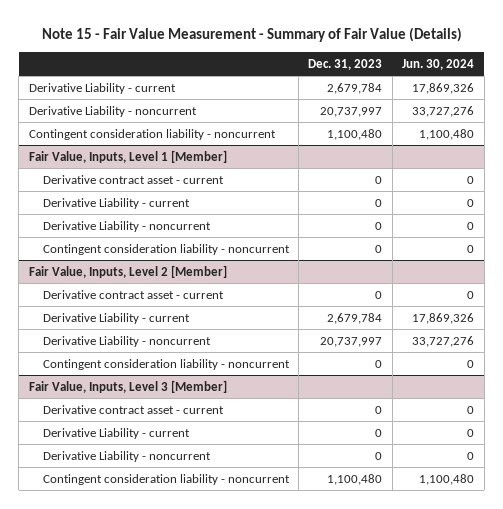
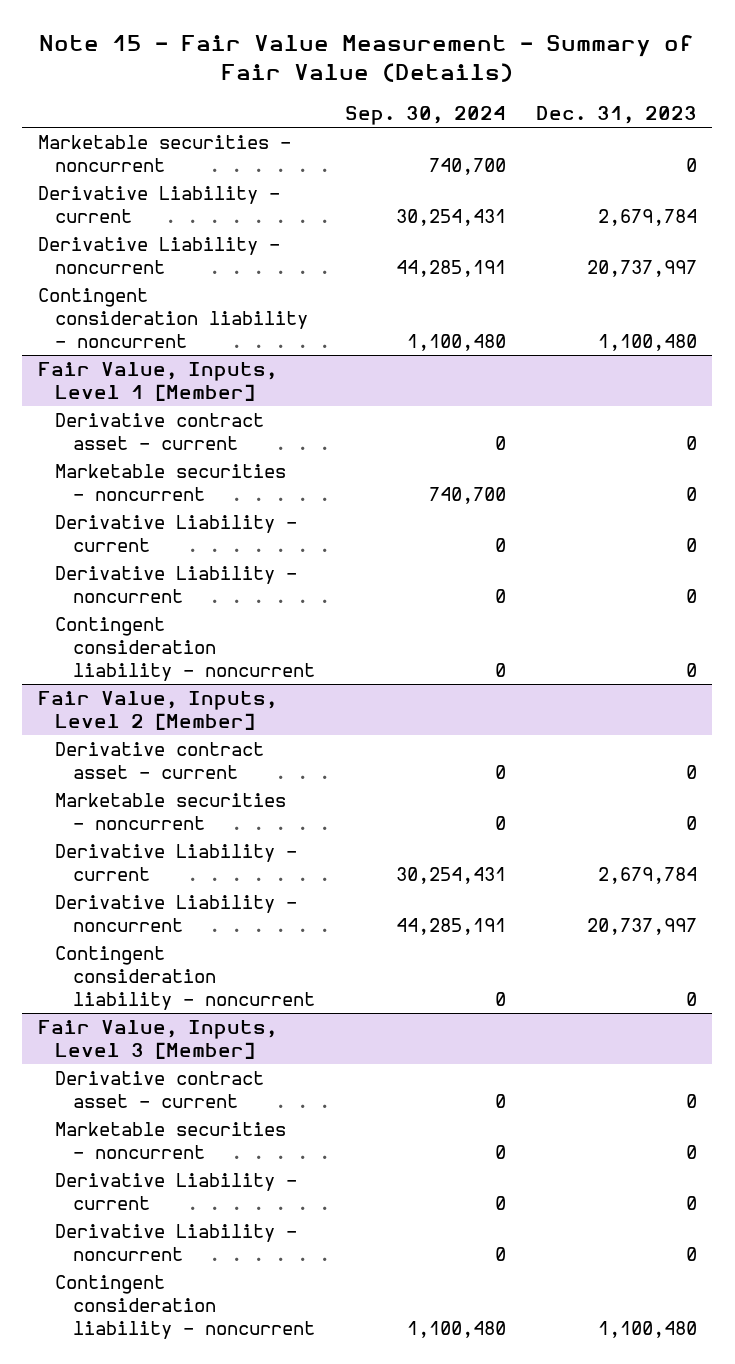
[402,58,475,70] Jun. 30, 2024 -> none
none -> [344,105,506,125] Sep. 30, 2024
none -> [37,135,291,172] Marketable securities - noncurrent
none -> [55,464,287,501] Marketable securities - noncurrent
none -> [55,793,287,830] Marketable securities - noncurrent
none -> [55,1122,287,1159] Marketable securities - noncurrent

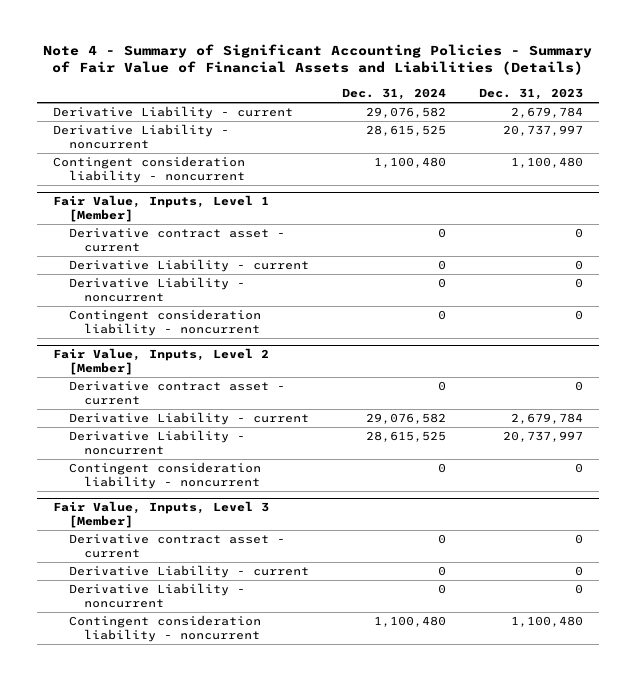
[39,35,695,82] Note 15 - Fair Value Measurement - Summary of Fair Value (Details) -> [43,43,593,76] Note 4 - Summary of Significant Accounting Policies - Summary of Fair Value of Financial Assets and Liabilities (Details)
[344,105,506,125] Sep. 30, 2024 -> none
none -> [341,88,446,101] Dec. 31, 2024
[37,135,291,172] Marketable securities - noncurrent -> none
[55,464,287,501] Marketable securities - noncurrent -> none
[55,793,287,830] Marketable securities - noncurrent -> none
[55,1122,287,1159] Marketable securities - noncurrent -> none

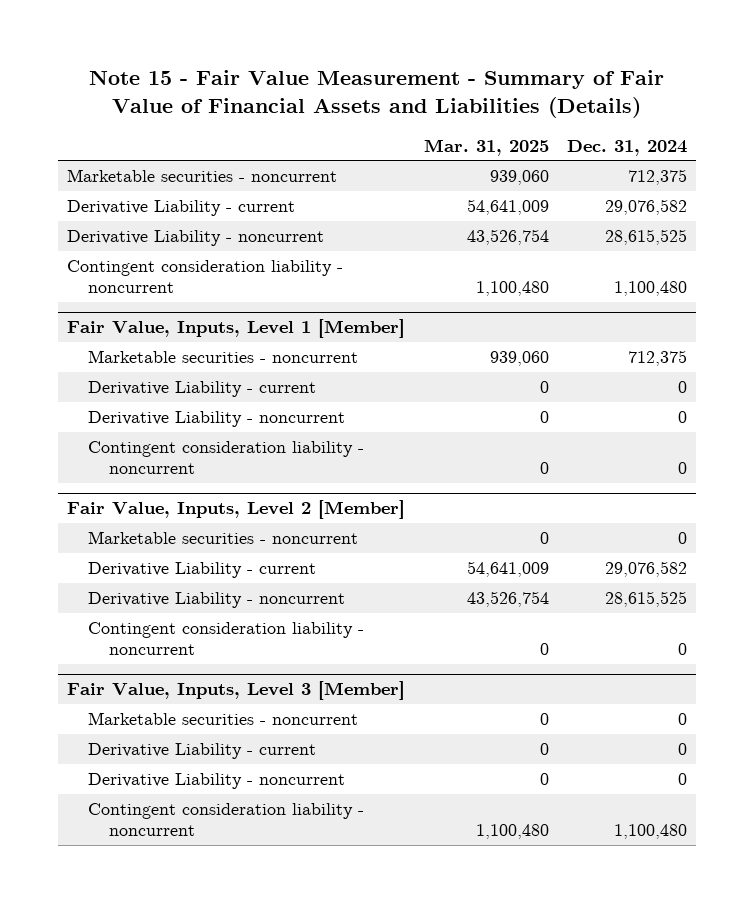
[43,43,593,76] Note 4 - Summary of Significant Accounting Policies - Summary of Fair Value of Financial Assets and Liabilities (Details) -> [89,70,665,118] Note 15 - Fair Value Measurement - Summary of Fair Value of Financial Assets and Liabilities (Details)
[478,88,583,101] Dec. 31, 2023 -> none
none -> [423,138,549,156] Mar. 31, 2025
none -> [67,169,338,183] Marketable securities - noncurrent
[68,228,285,253] Derivative contract asset - current -> none
none -> [87,350,358,364] Marketable securities - noncurrent
[68,381,285,406] Derivative contract asset - current -> none
none -> [87,531,358,545] Marketable securities - noncurrent
[68,534,285,559] Derivative contract asset - current -> none
none -> [87,712,358,726] Marketable securities - noncurrent

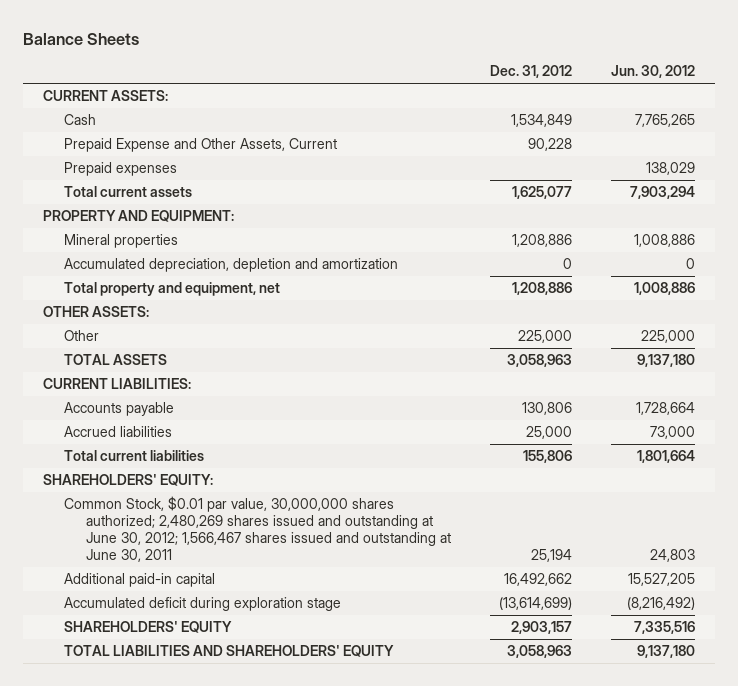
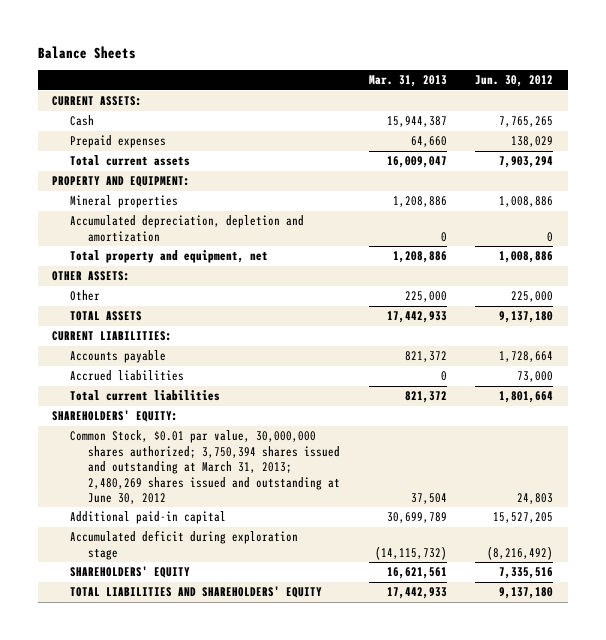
[489,65,572,79] Dec. 31, 2012 -> none
none -> [368,75,447,88] Mar. 31, 2013
[64,138,338,153] Prepaid Expense and Other Assets, Current -> none
[64,496,451,563] Common Stock, $0.01 par value, 30,000,000 shares authorized; 2,480,269 shares issued and outstanding at June 30, 2012; 1,566,467 shares issued and outstanding at June 30, 2011 -> [70,430,341,505] Common Stock, $0.01 par value, 30,000,000 shares authorized; 3,750,394 shares issued and outstanding at March 31, 2013; 2,480,269 shares issued and outstanding at June 30, 2012

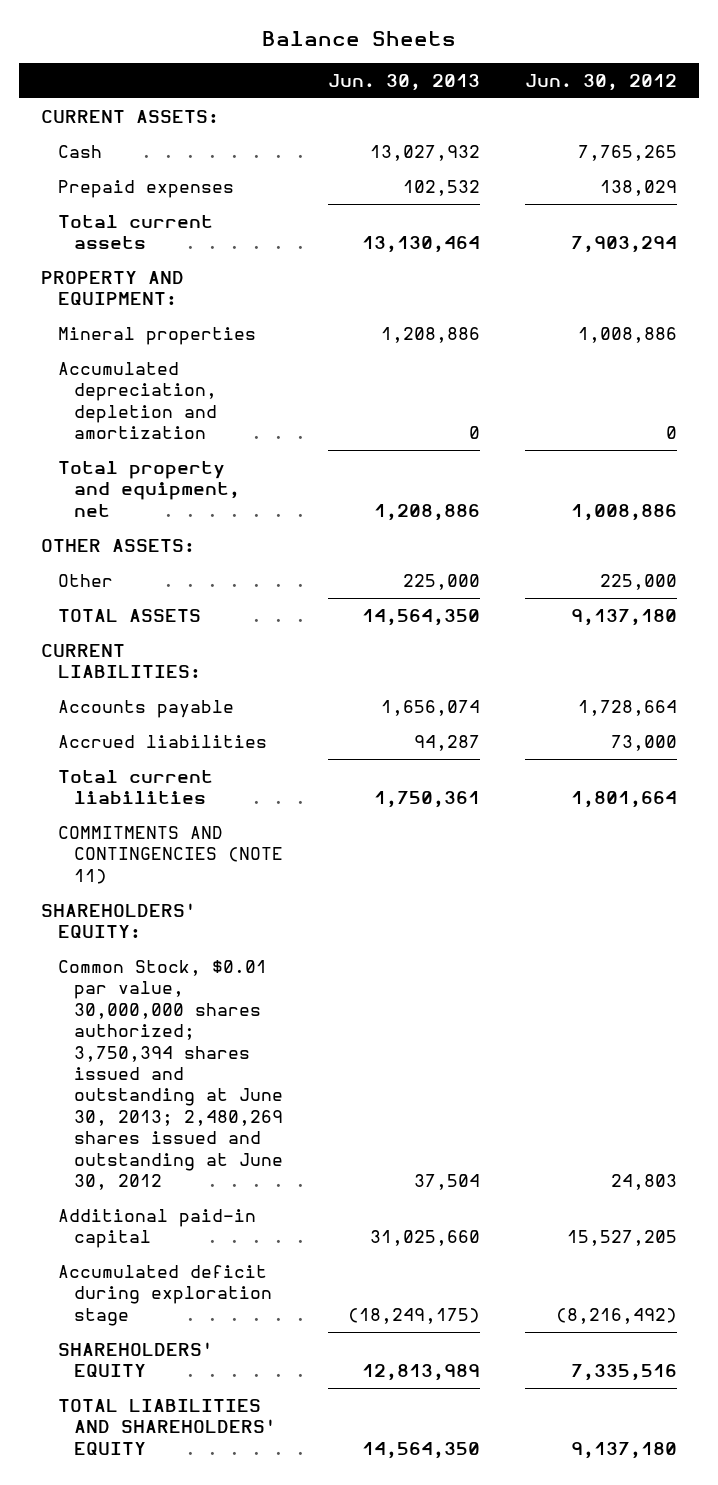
[368,75,447,88] Mar. 31, 2013 -> none
none -> [327,73,480,91] Jun. 30, 2013
none -> [57,825,284,884] COMMITMENTS AND CONTINGENCIES (NOTE 11)
[70,430,341,505] Common Stock, $0.01 par value, 30,000,000 shares authorized; 3,750,394 shares issued and outstanding at March 31, 2013; 2,480,269 shares issued and outstanding at June 30, 2012 -> [57,959,284,1191] Common Stock, $0.01 par value, 30,000,000 shares authorized; 3,750,394 shares issued and outstanding at June 30, 2013; 2,480,269 shares issued and outstanding at June 30, 2012

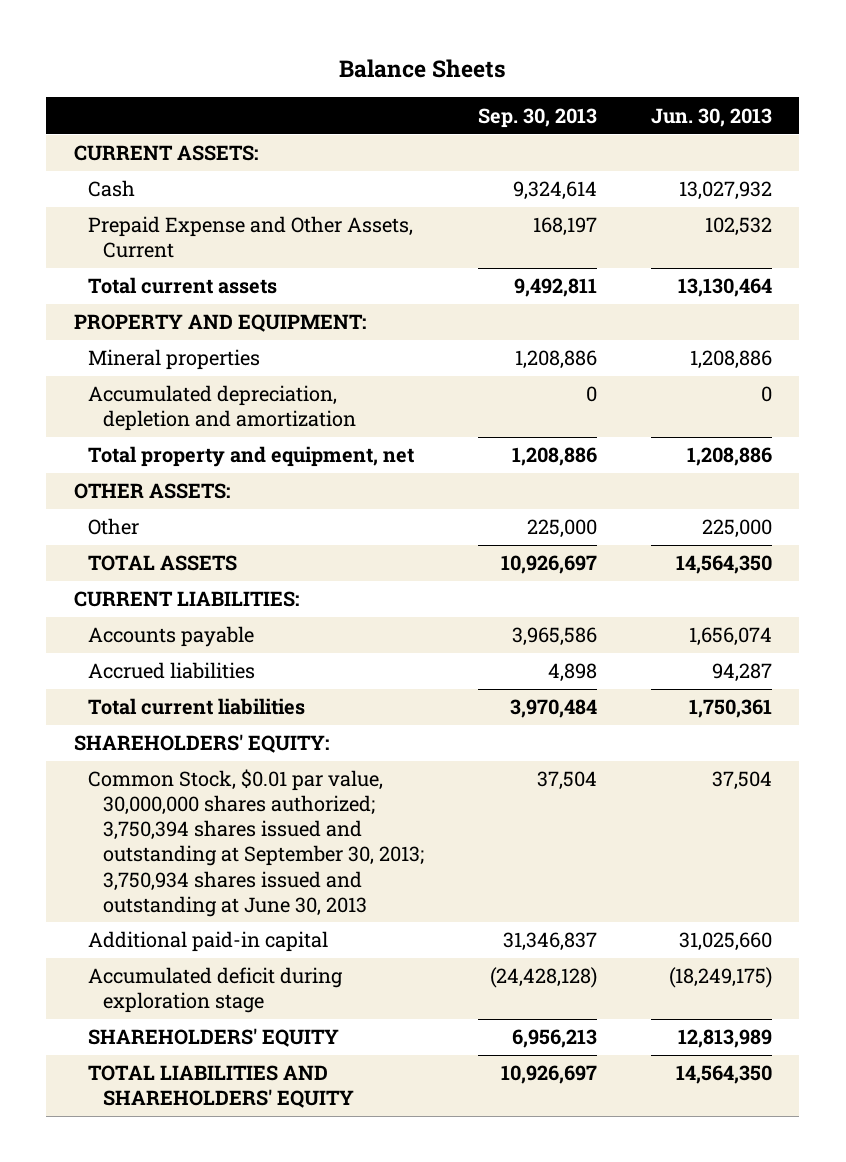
[524,73,677,91] Jun. 30, 2012 -> none
none -> [478,107,598,128] Sep. 30, 2013
[57,179,234,198] Prepaid expenses -> [88,216,414,259] Prepaid Expense and Other Assets, Current
[57,825,284,884] COMMITMENTS AND CONTINGENCIES (NOTE 11) -> none
[57,959,284,1191] Common Stock, $0.01 par value, 30,000,000 shares authorized; 3,750,394 shares issued and outstanding at June 30, 2013; 2,480,269 shares issued and outstanding at June 30, 2012 -> [88,769,425,917] Common Stock, $0.01 par value, 30,000,000 shares authorized; 3,750,394 shares issued and outstanding at September 30, 2013; 3,750,934 shares issued and outstanding at June 30, 2013

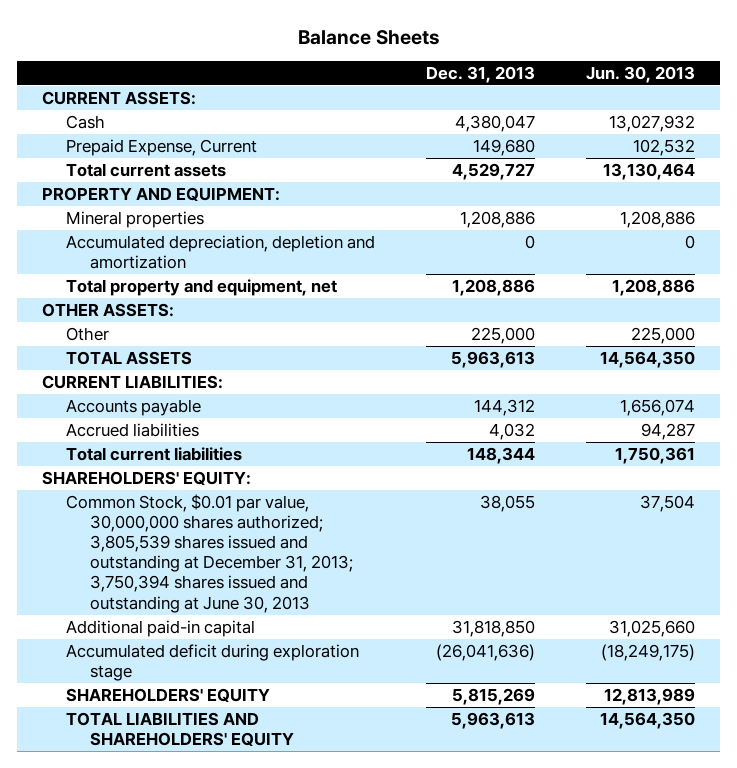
[478,107,598,128] Sep. 30, 2013 -> none
none -> [426,65,536,83] Dec. 31, 2013
[88,216,414,259] Prepaid Expense and Other Assets, Current -> [66,139,258,157] Prepaid Expense, Current
[88,769,425,917] Common Stock, $0.01 par value, 30,000,000 shares authorized; 3,750,394 shares issued and outstanding at September 30, 2013; 3,750,934 shares issued and outstanding at June 30, 2013 -> [66,494,354,613] Common Stock, $0.01 par value, 30,000,000 shares authorized; 3,805,539 shares issued and outstanding at December 31, 2013; 3,750,394 shares issued and outstanding at June 30, 2013

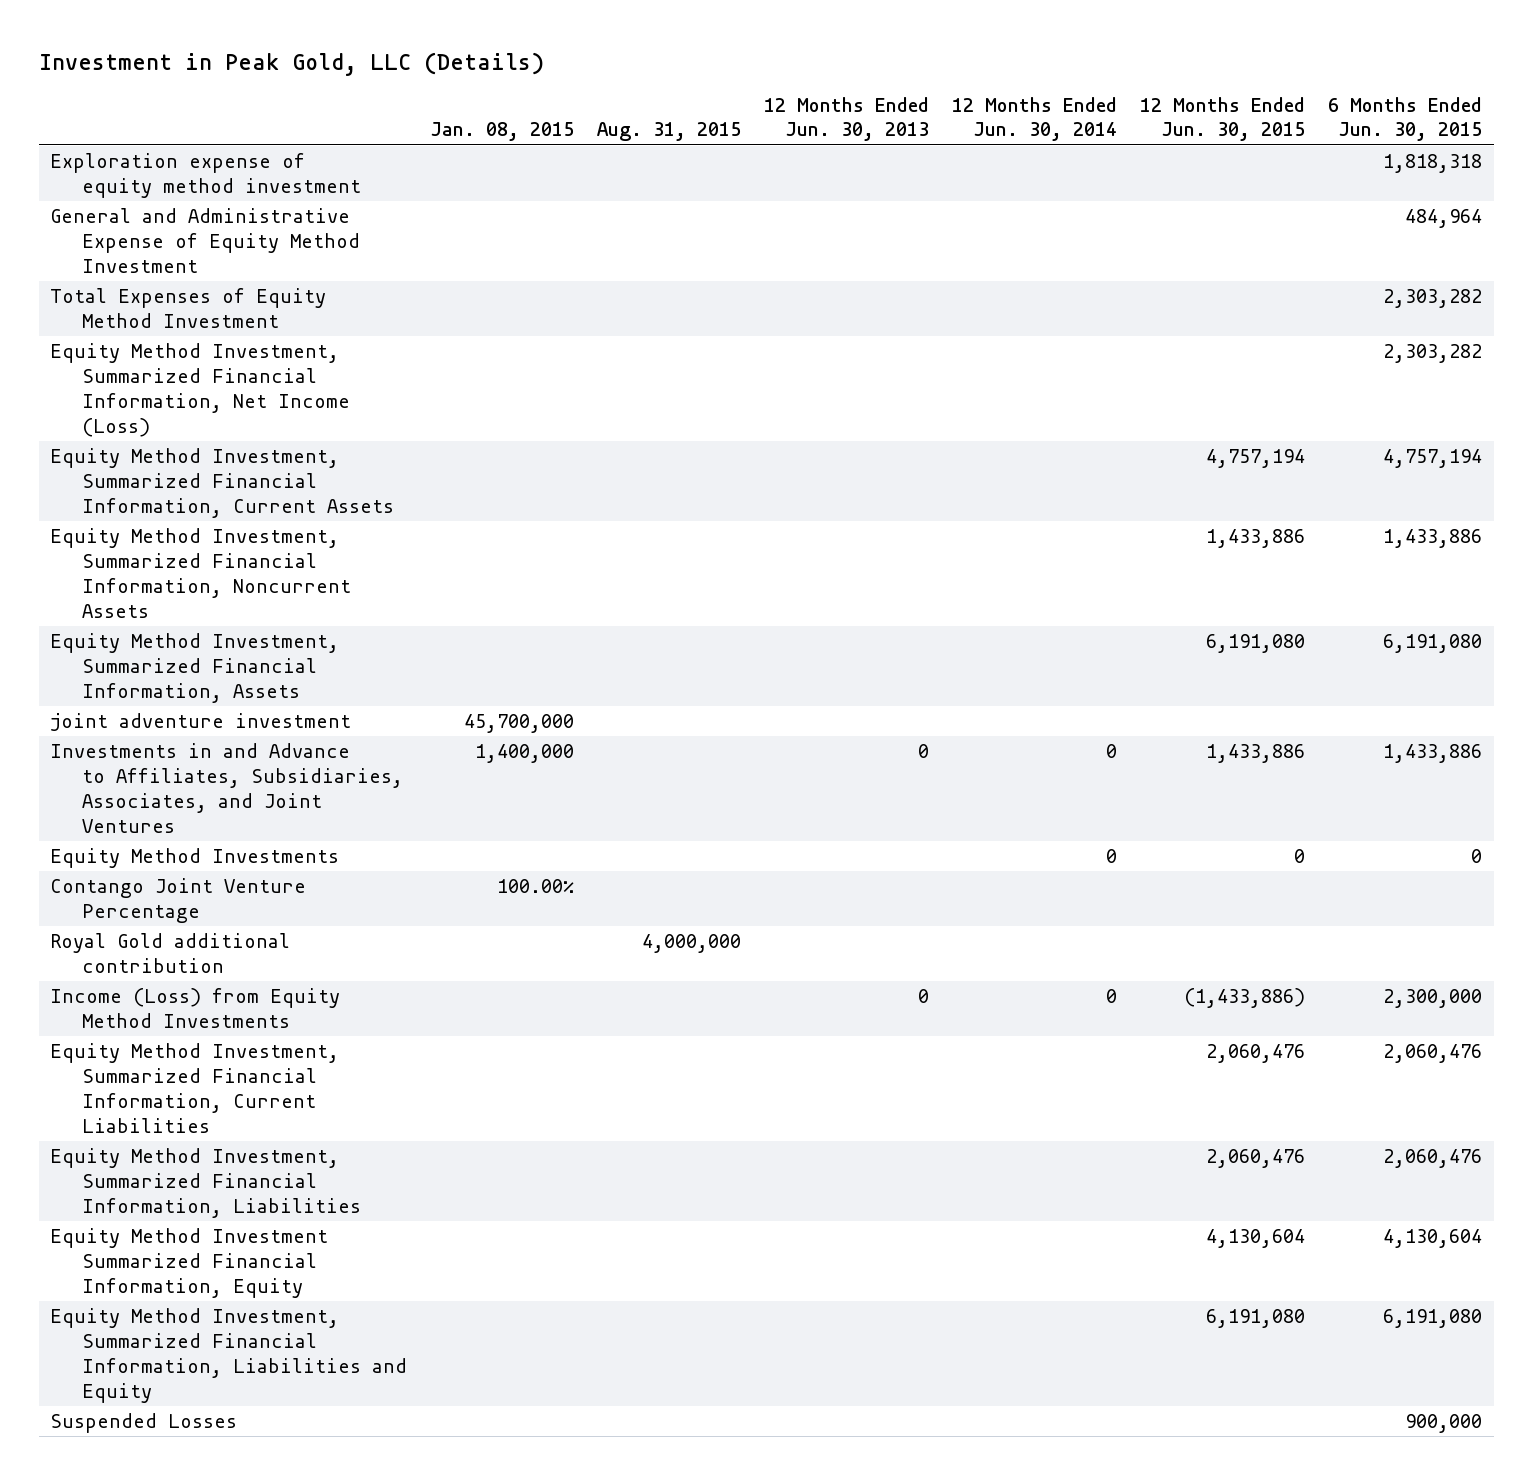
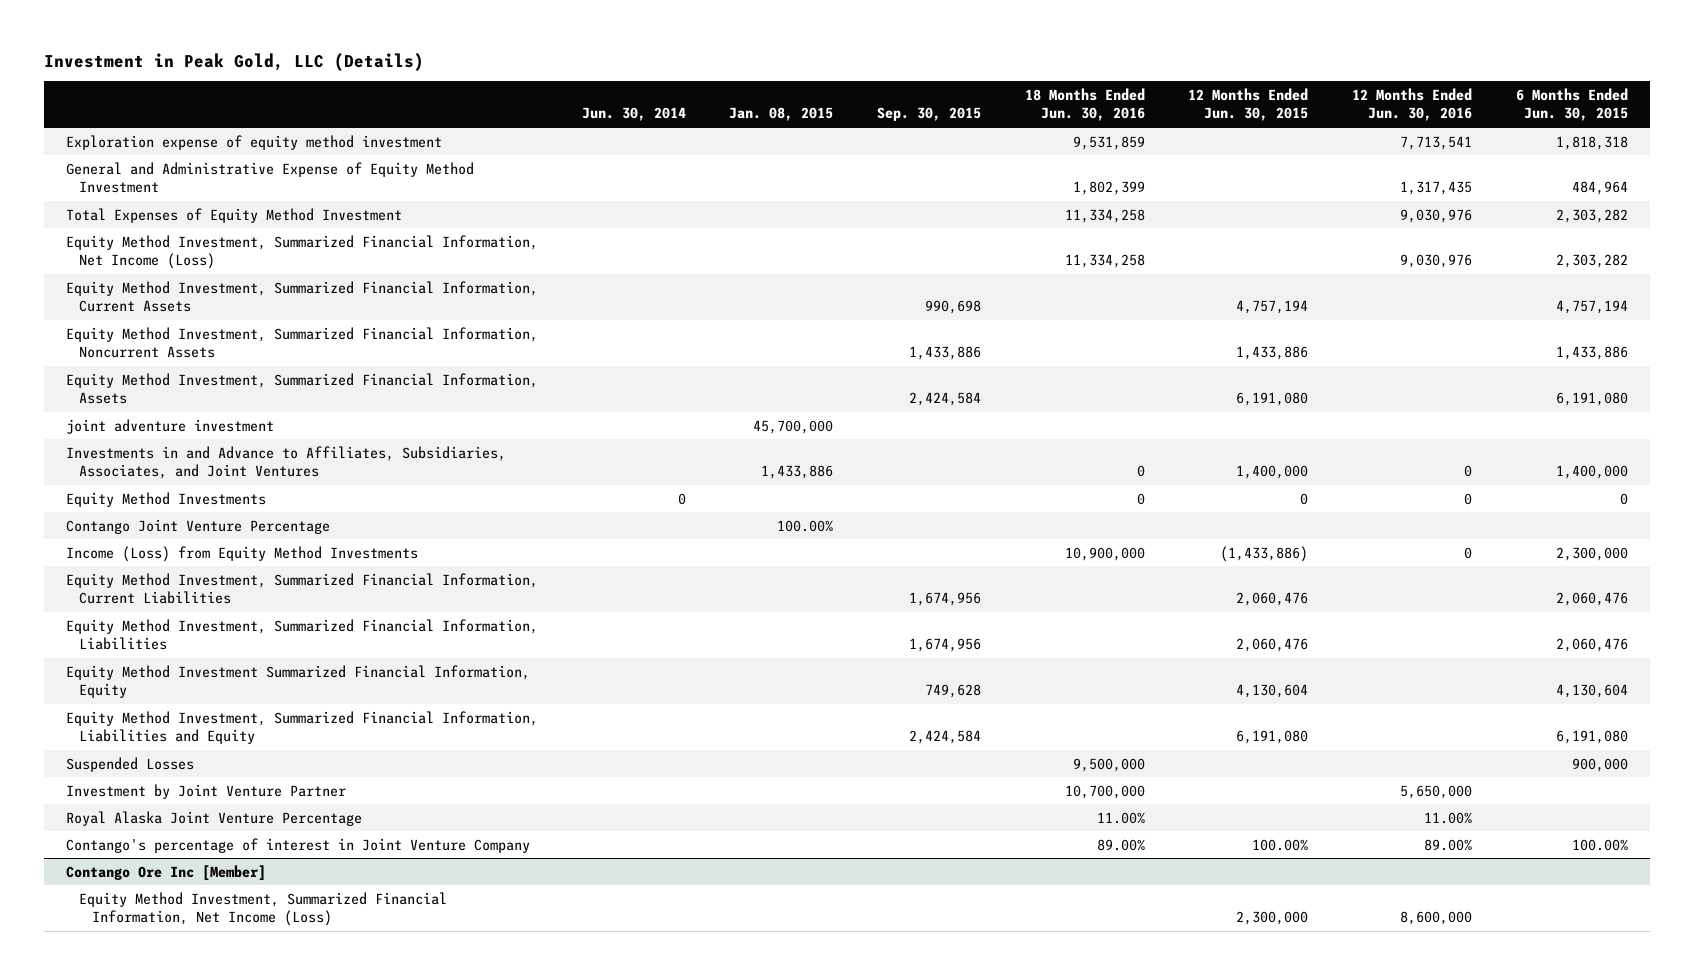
[597,122,742,142] Aug. 31, 2015 -> none
[764,96,930,142] 12 Months Ended Jun. 30, 2013 -> none
[952,96,1118,142] 12 Months Ended Jun. 30, 2014 -> none
none -> [581,107,686,122] Jun. 30, 2014
none -> [876,107,981,122] Sep. 30, 2015
none -> [1024,88,1145,122] 18 Months Ended Jun. 30, 2016
none -> [1352,88,1473,122] 12 Months Ended Jun. 30, 2016
[475,743,575,763] 1,400,000 -> [761,465,834,480] 1,433,886
[1206,743,1306,763] 1,433,886 -> [1236,465,1309,480] 1,400,000
[1383,743,1483,763] 1,433,886 -> [1555,465,1628,480] 1,400,000
[50,932,291,973] Royal Gold additional contribution -> none
none -> [65,783,346,799] Investment by Joint Venture Partner
none -> [65,810,362,826] Royal Alaska Joint Venture Percentage
none -> [65,837,530,853] Contango's percentage of interest in Joint Venture Company
none -> [65,864,266,881] Contango Ore Inc [Member]
none -> [78,891,447,927] Equity Method Investment, Summarized Financial Information, Net Income (Loss)

